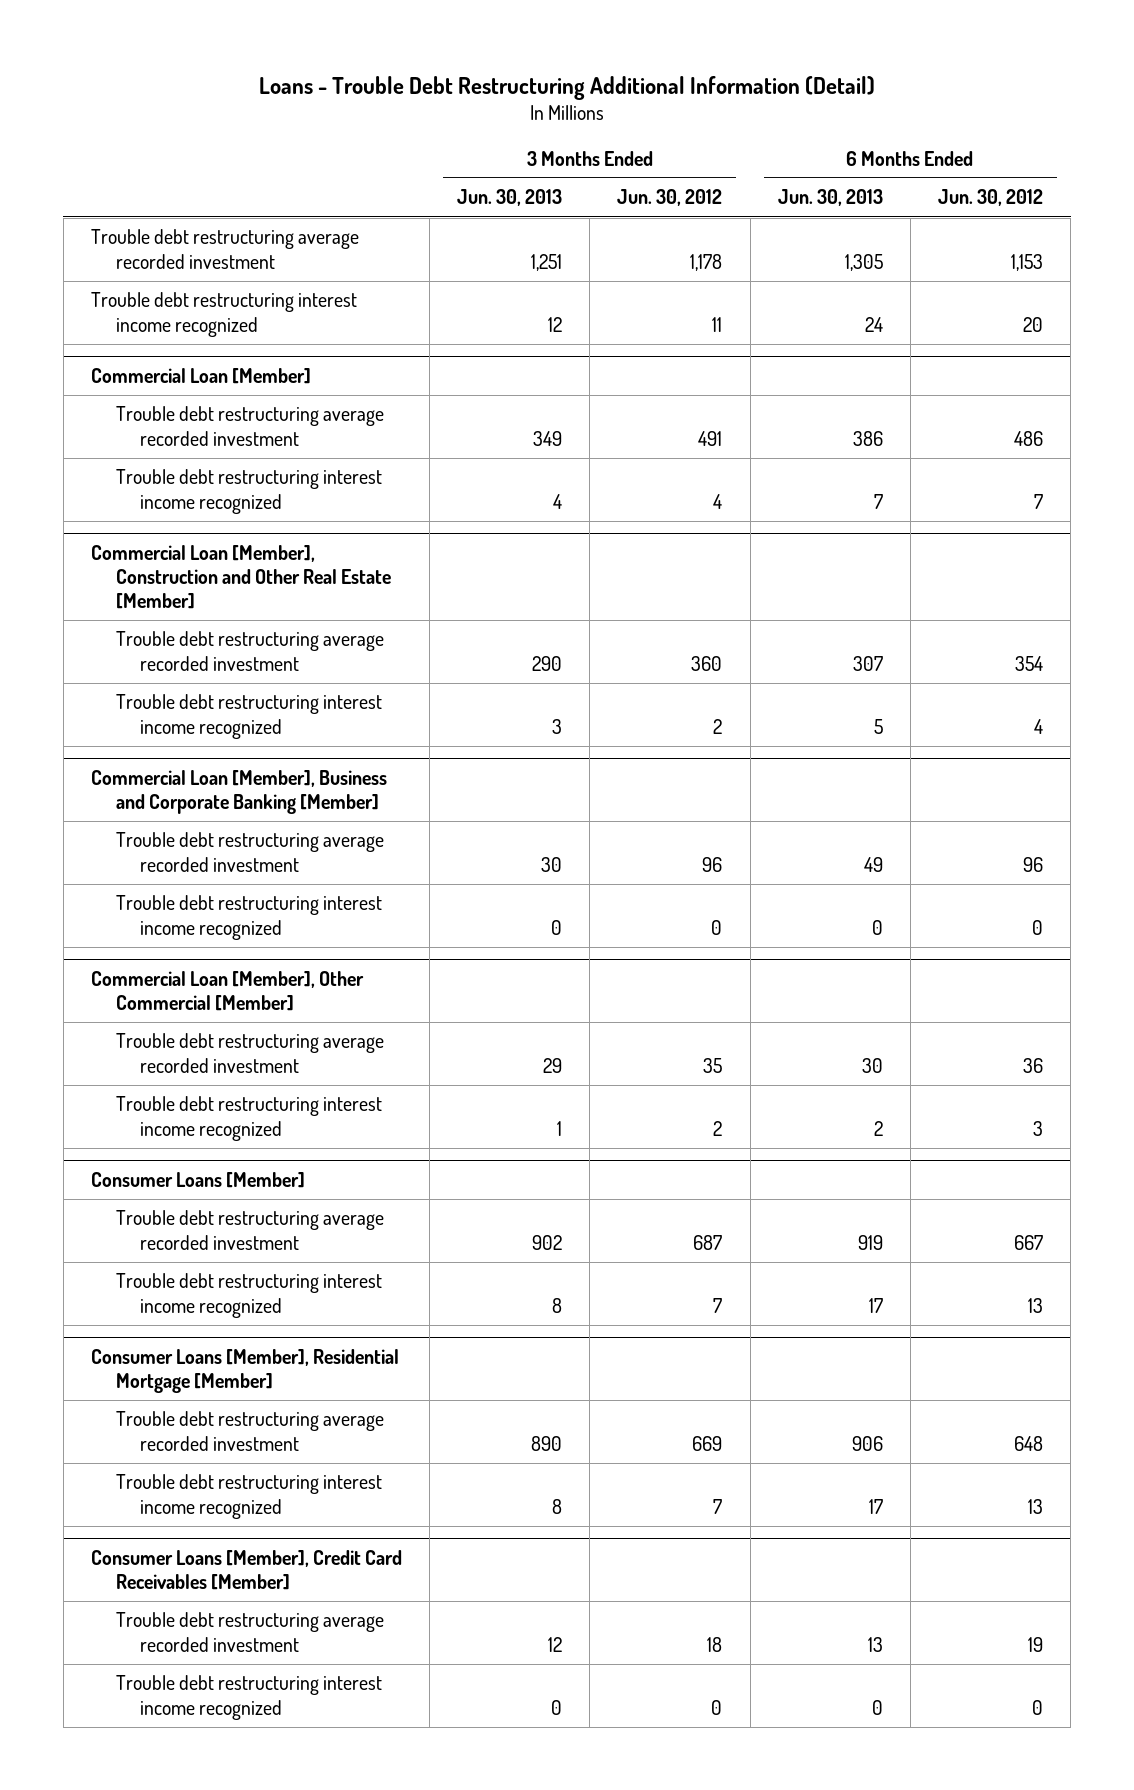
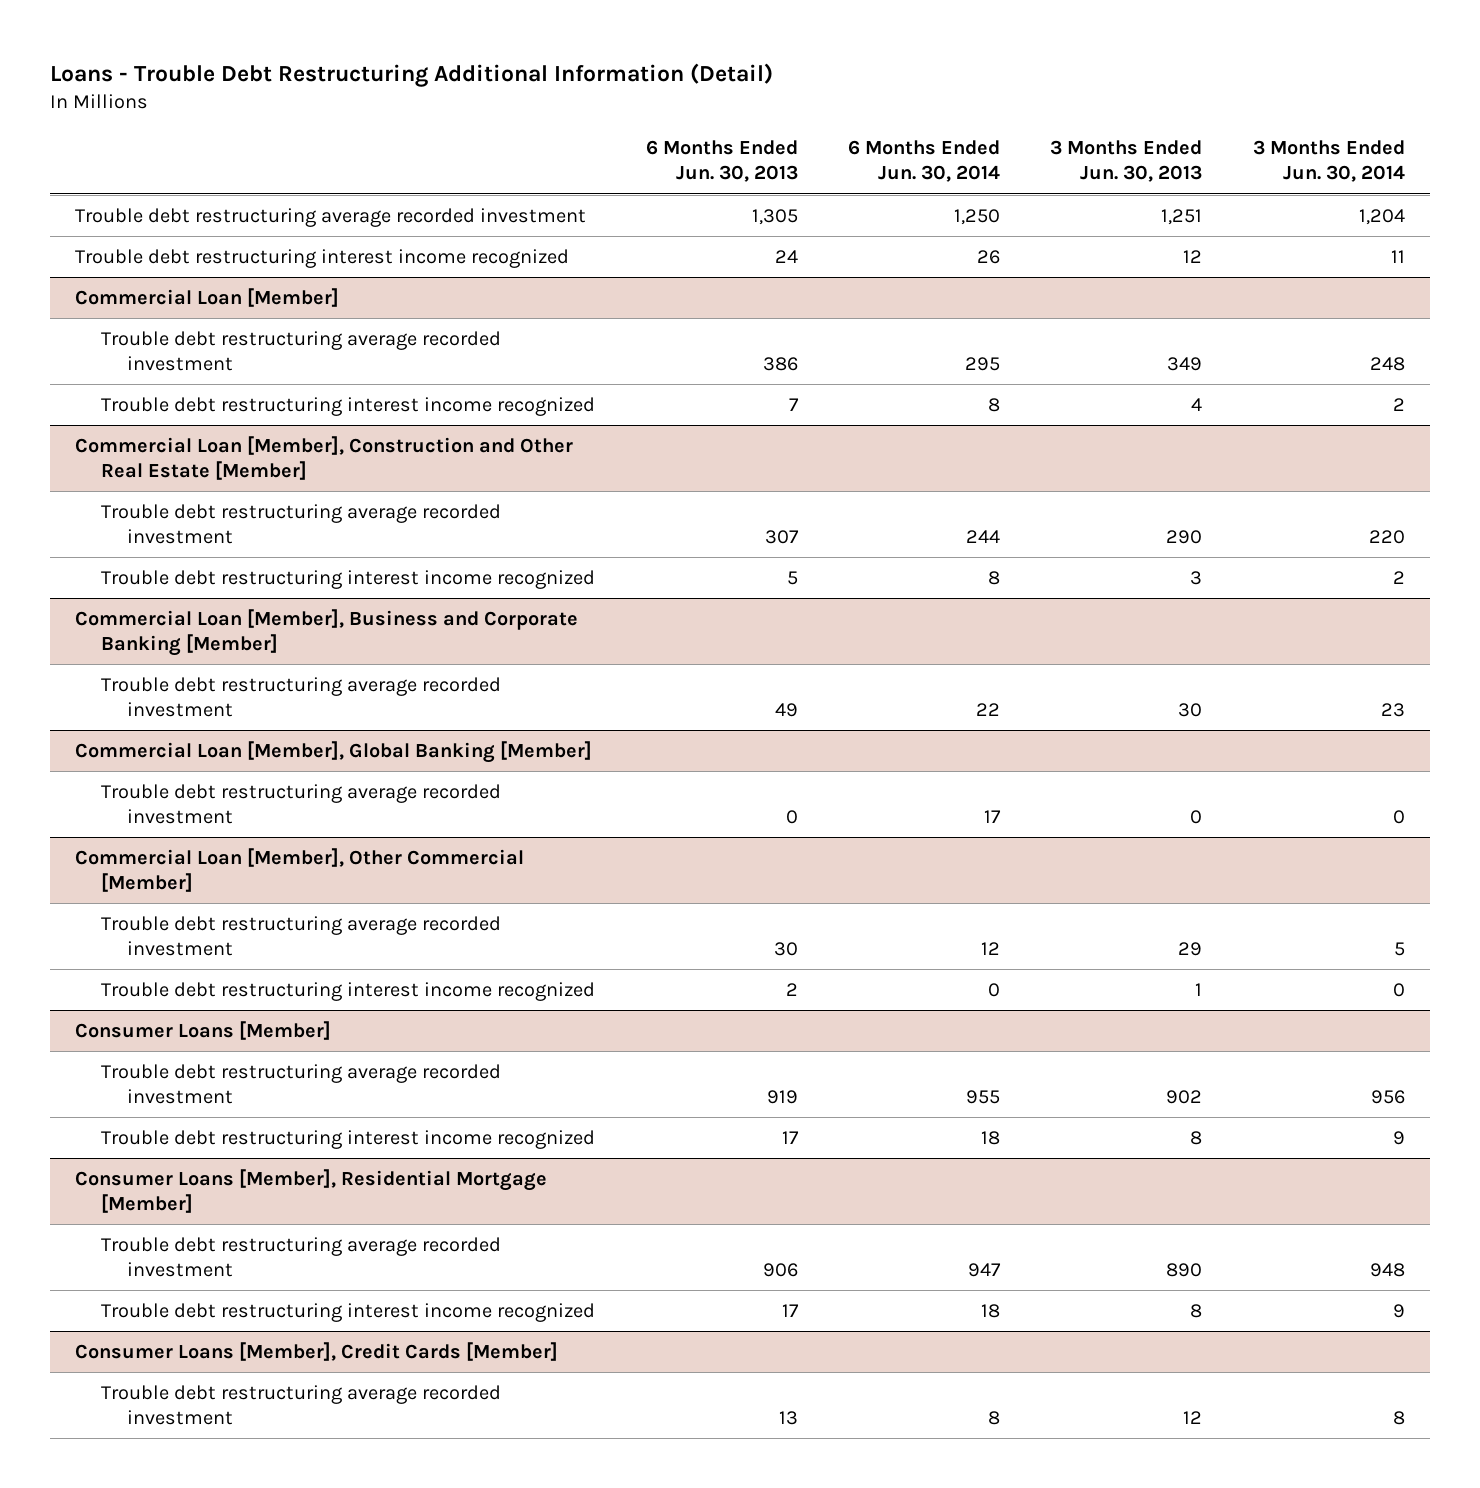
[617,189,723,207] Jun. 30, 2012 -> none
[937,189,1043,207] Jun. 30, 2012 -> none
none -> [847,140,1000,183] 6 Months Ended Jun. 30, 2014
none -> [1252,140,1405,183] 3 Months Ended Jun. 30, 2014
[115,895,382,940] Trouble debt restructuring interest income recognized -> none
none -> [75,740,593,763] Commercial Loan [Member], Global Banking [Member]
none -> [101,783,502,824] Trouble debt restructuring average recorded investment
[90,1549,402,1590] Consumer Loans [Member], Credit Card Receivables [Member] -> [75,1341,559,1361] Consumer Loans [Member], Credit Cards [Member]
[115,1675,382,1720] Trouble debt restructuring interest income recognized -> none

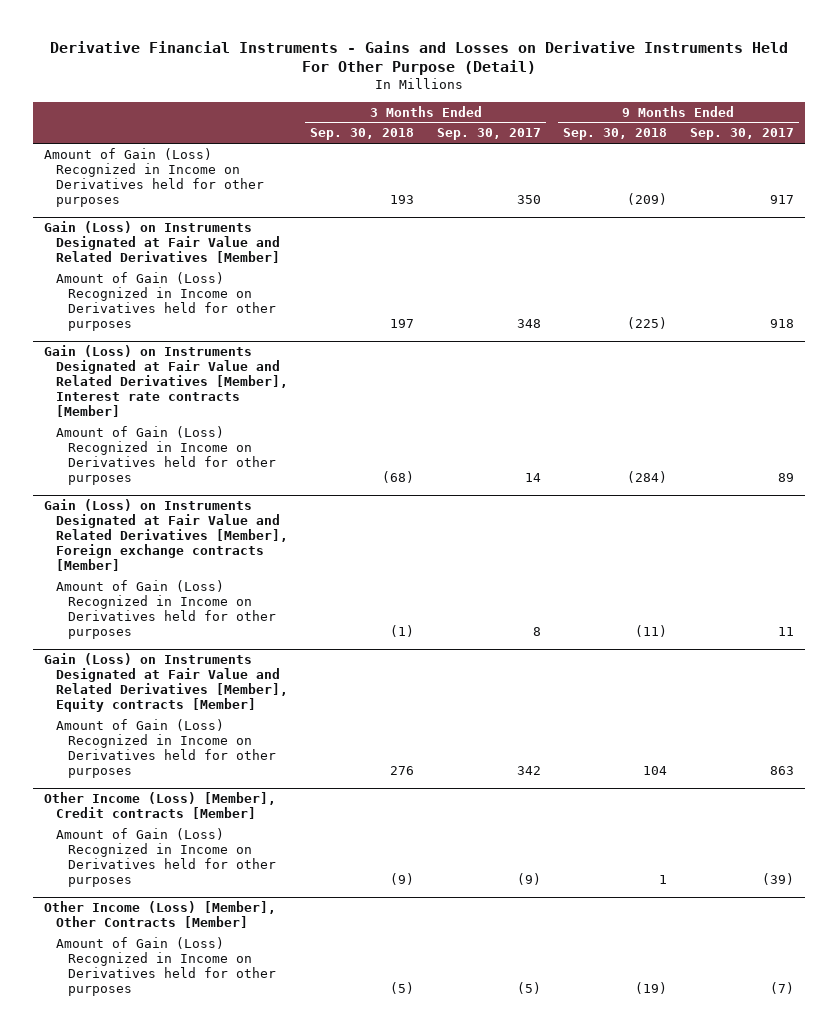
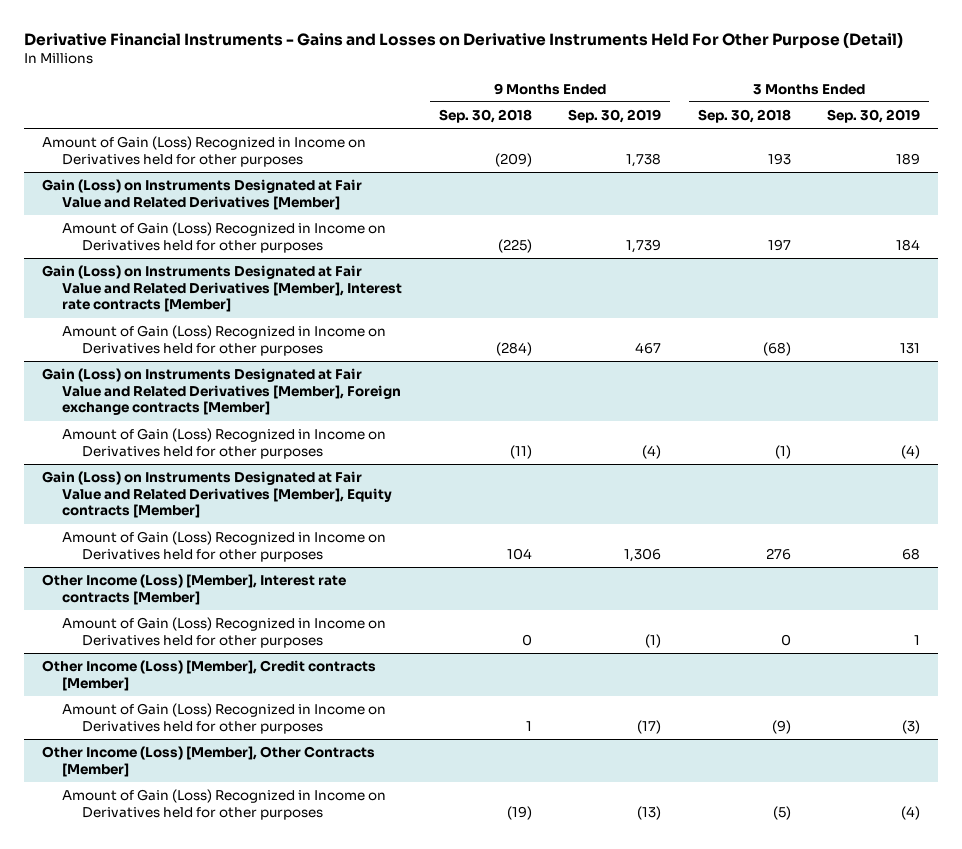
[436,128,541,141] Sep. 30, 2017 -> none
[689,128,794,141] Sep. 30, 2017 -> none
none -> [568,108,662,123] Sep. 30, 2019
none -> [827,108,921,123] Sep. 30, 2019
none -> [42,573,347,605] Other Income (Loss) [Member], Interest rate contracts [Member]
none -> [62,616,387,648] Amount of Gain (Loss) Recognized in Income on Derivatives held for other purposes

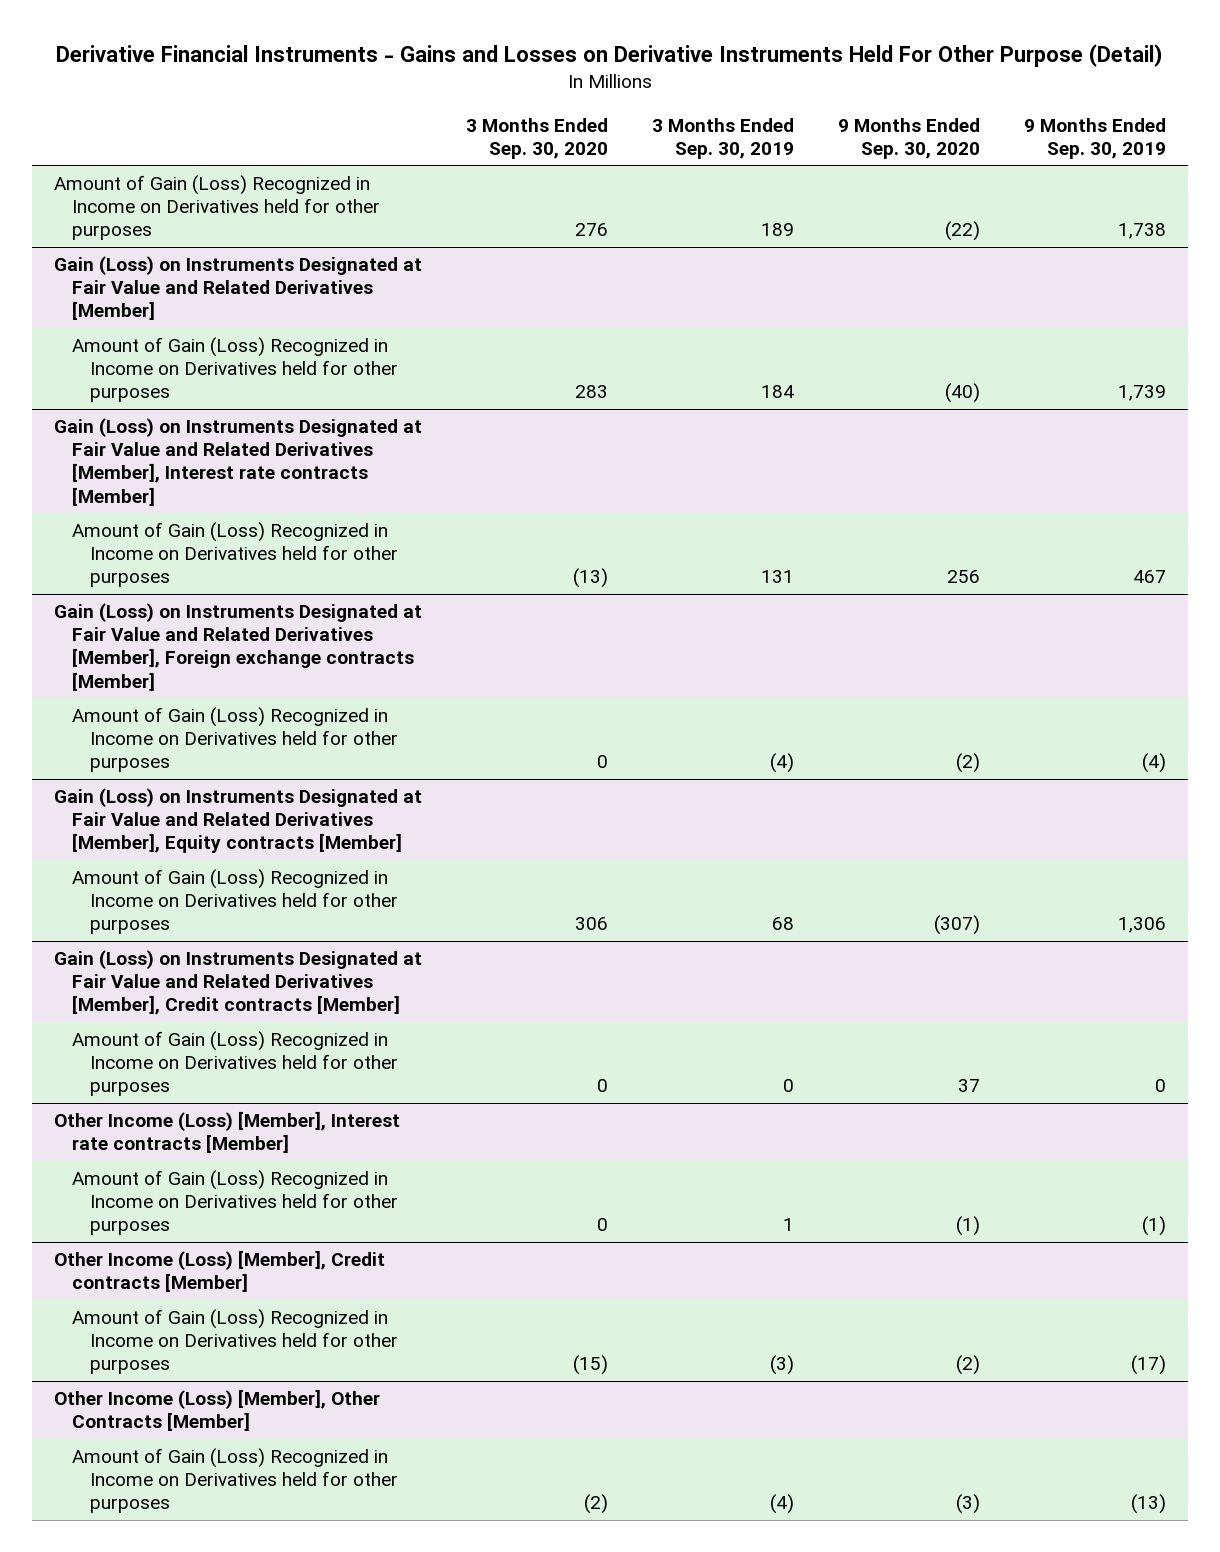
[438,108,532,123] Sep. 30, 2018 -> none
[697,108,791,123] Sep. 30, 2018 -> none
none -> [466,117,609,159] 3 Months Ended Sep. 30, 2020
none -> [838,117,981,159] 9 Months Ended Sep. 30, 2020
none -> [54,950,423,1016] Gain (Loss) on Instruments Designated at Fair Value and Related Derivatives [Member], Credit contracts [Member]
none -> [72,1031,399,1097] Amount of Gain (Loss) Recognized in Income on Derivatives held for other purposes

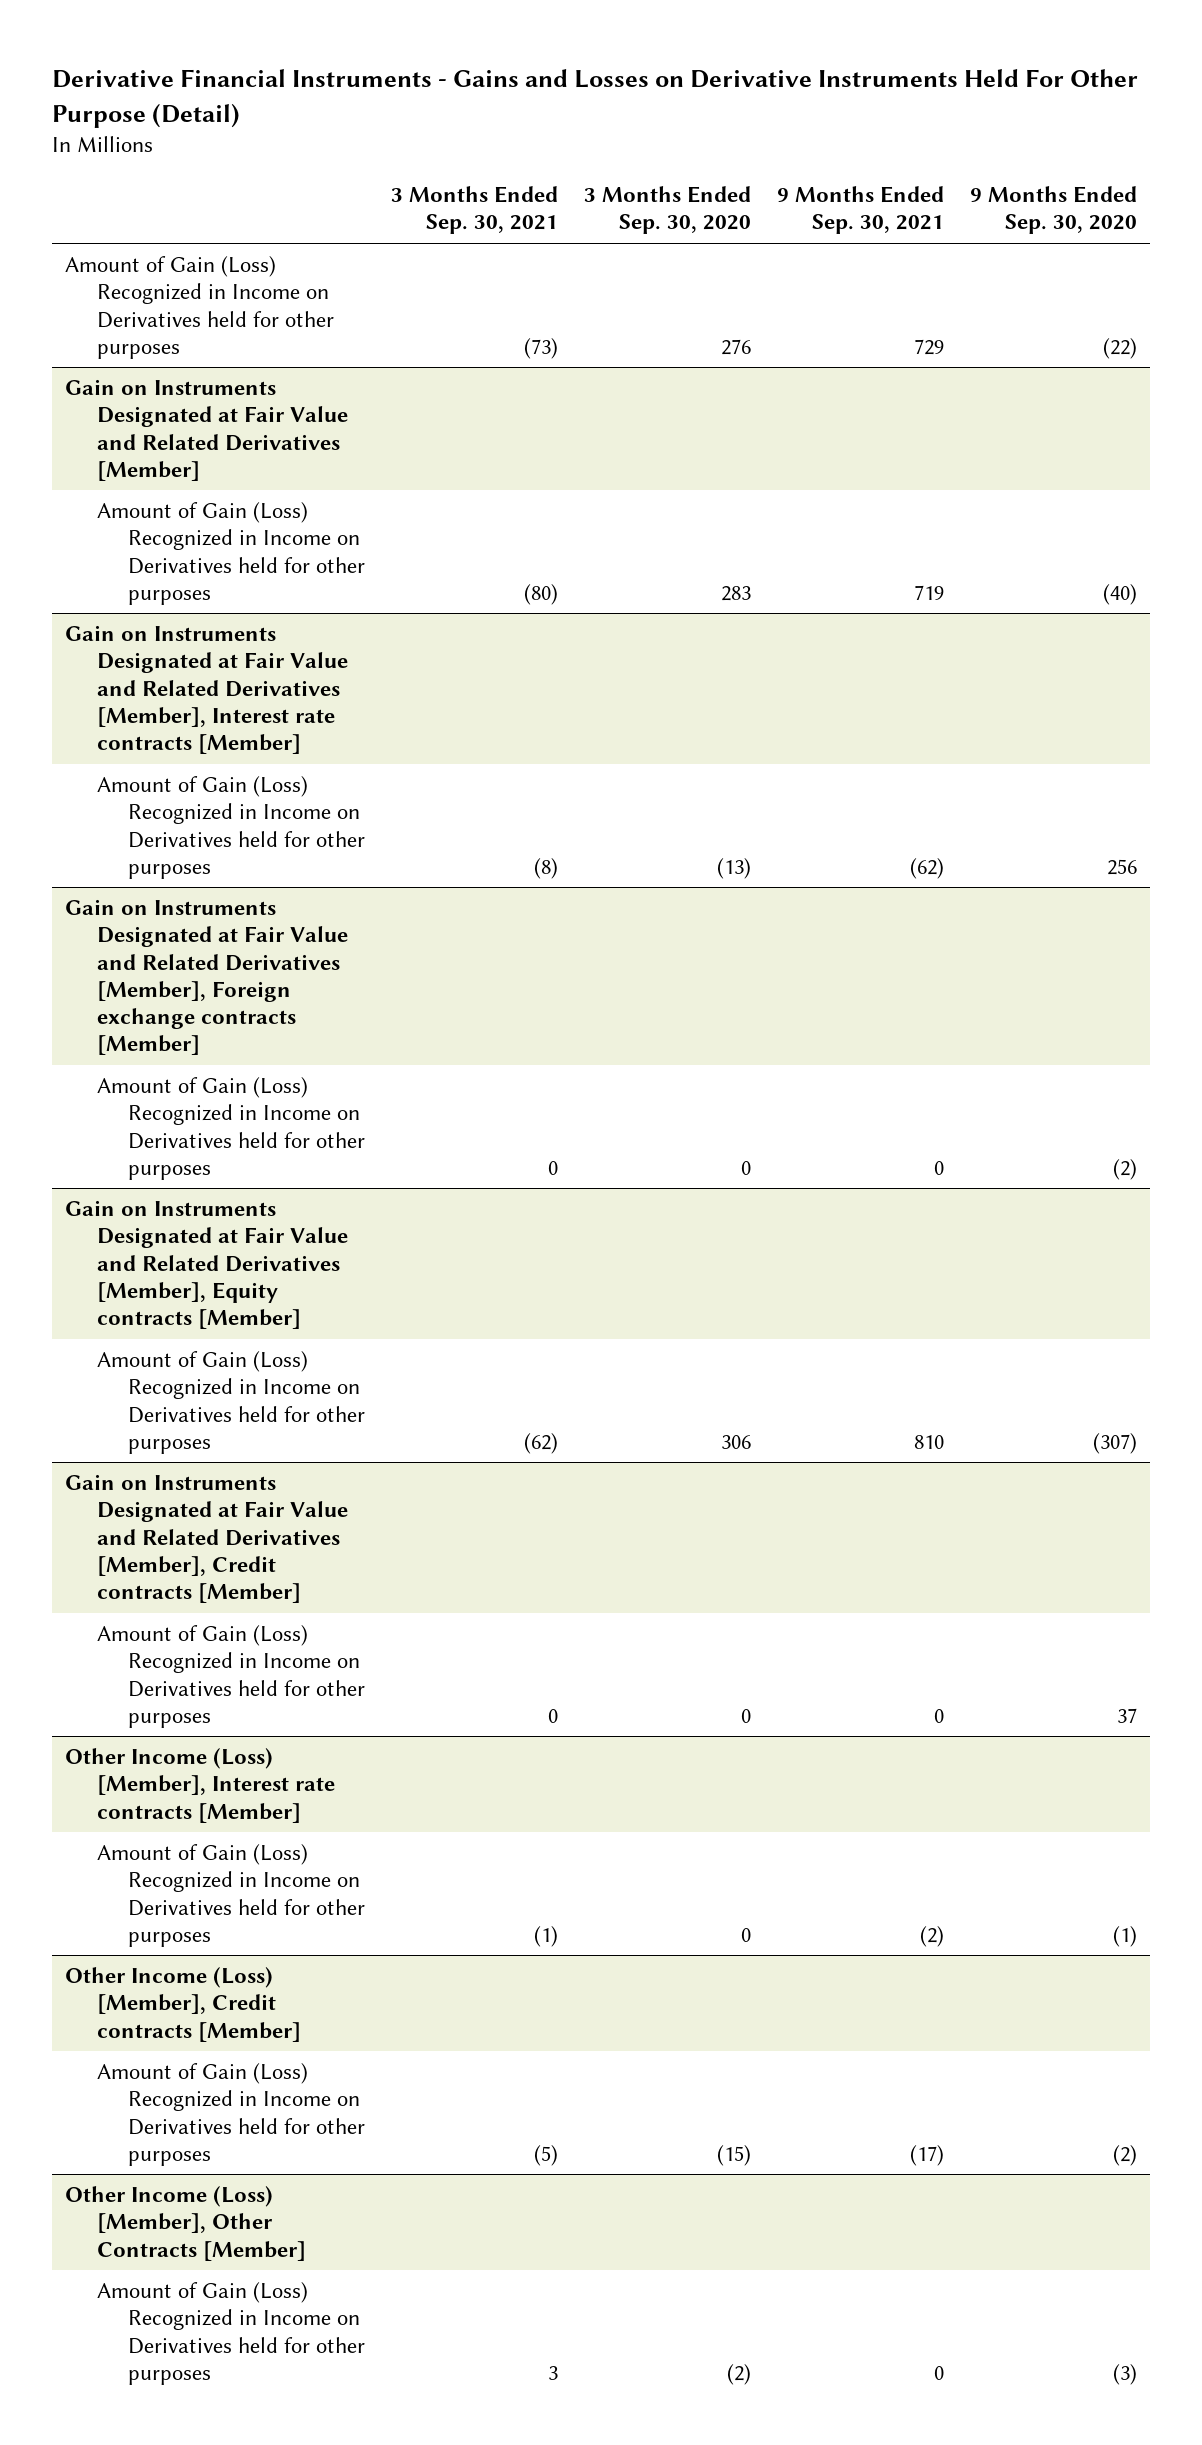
[652,117,795,159] 3 Months Ended Sep. 30, 2019 -> none
[1023,117,1166,159] 9 Months Ended Sep. 30, 2019 -> none
none -> [390,186,558,235] 3 Months Ended Sep. 30, 2021
none -> [777,186,945,235] 9 Months Ended Sep. 30, 2021
[54,256,423,321] Gain (Loss) on Instruments Designated at Fair Value and Related Derivatives [Member] -> [65,379,348,481] Gain on Instruments Designated at Fair Value and Related Derivatives [Member]
[54,418,423,506] Gain (Loss) on Instruments Designated at Fair Value and Related Derivatives [Member], Interest rate contracts [Member] -> [65,625,348,754] Gain on Instruments Designated at Fair Value and Related Derivatives [Member], Interest rate contracts [Member]
[54,603,423,691] Gain (Loss) on Instruments Designated at Fair Value and Related Derivatives [Member], Foreign exchange contracts [Member] -> [65,899,348,1056] Gain on Instruments Designated at Fair Value and Related Derivatives [Member], Foreign exchange contracts [Member]
[54,788,423,854] Gain (Loss) on Instruments Designated at Fair Value and Related Derivatives [Member], Equity contracts [Member] -> [65,1200,348,1329] Gain on Instruments Designated at Fair Value and Related Derivatives [Member], Equity contracts [Member]
[54,950,423,1016] Gain (Loss) on Instruments Designated at Fair Value and Related Derivatives [Member], Credit contracts [Member] -> [65,1474,348,1603] Gain on Instruments Designated at Fair Value and Related Derivatives [Member], Credit contracts [Member]

